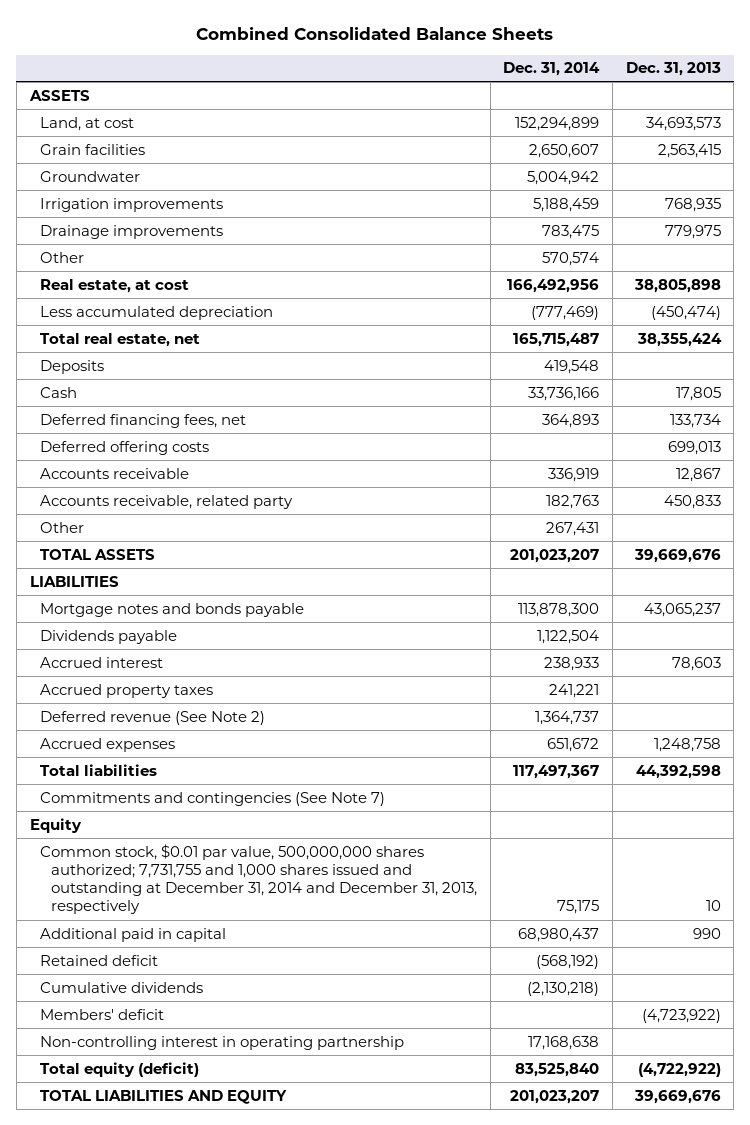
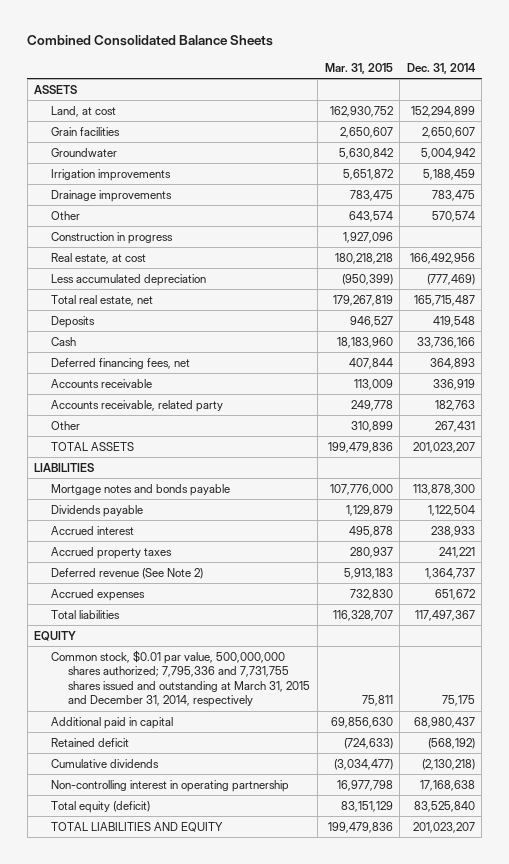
[625,62,721,77] Dec. 31, 2013 -> none
none -> [324,62,393,74] Mar. 31, 2015
none -> [51,231,174,244] Construction in progress
[40,440,210,455] Deferred offering costs -> none
[40,791,386,806] Commitments and contingencies (See Note 7) -> none
[29,817,82,833] Equity -> [34,630,77,641] EQUITY
[40,843,477,915] Common stock, $0.01 par value, 500,000,000 shares authorized; 7,731,755 and 1,000 shares issued and outstanding at December 31, 2014 and December 31, 2013, respectively -> [51,649,311,708] Common stock, $0.01 par value, 500,000,000 shares authorized; 7,795,336 and 7,731,755 shares issued and outstanding at March 31, 2015 and December 31, 2014, respectively
[40,1008,165,1020] Members' deficit -> none

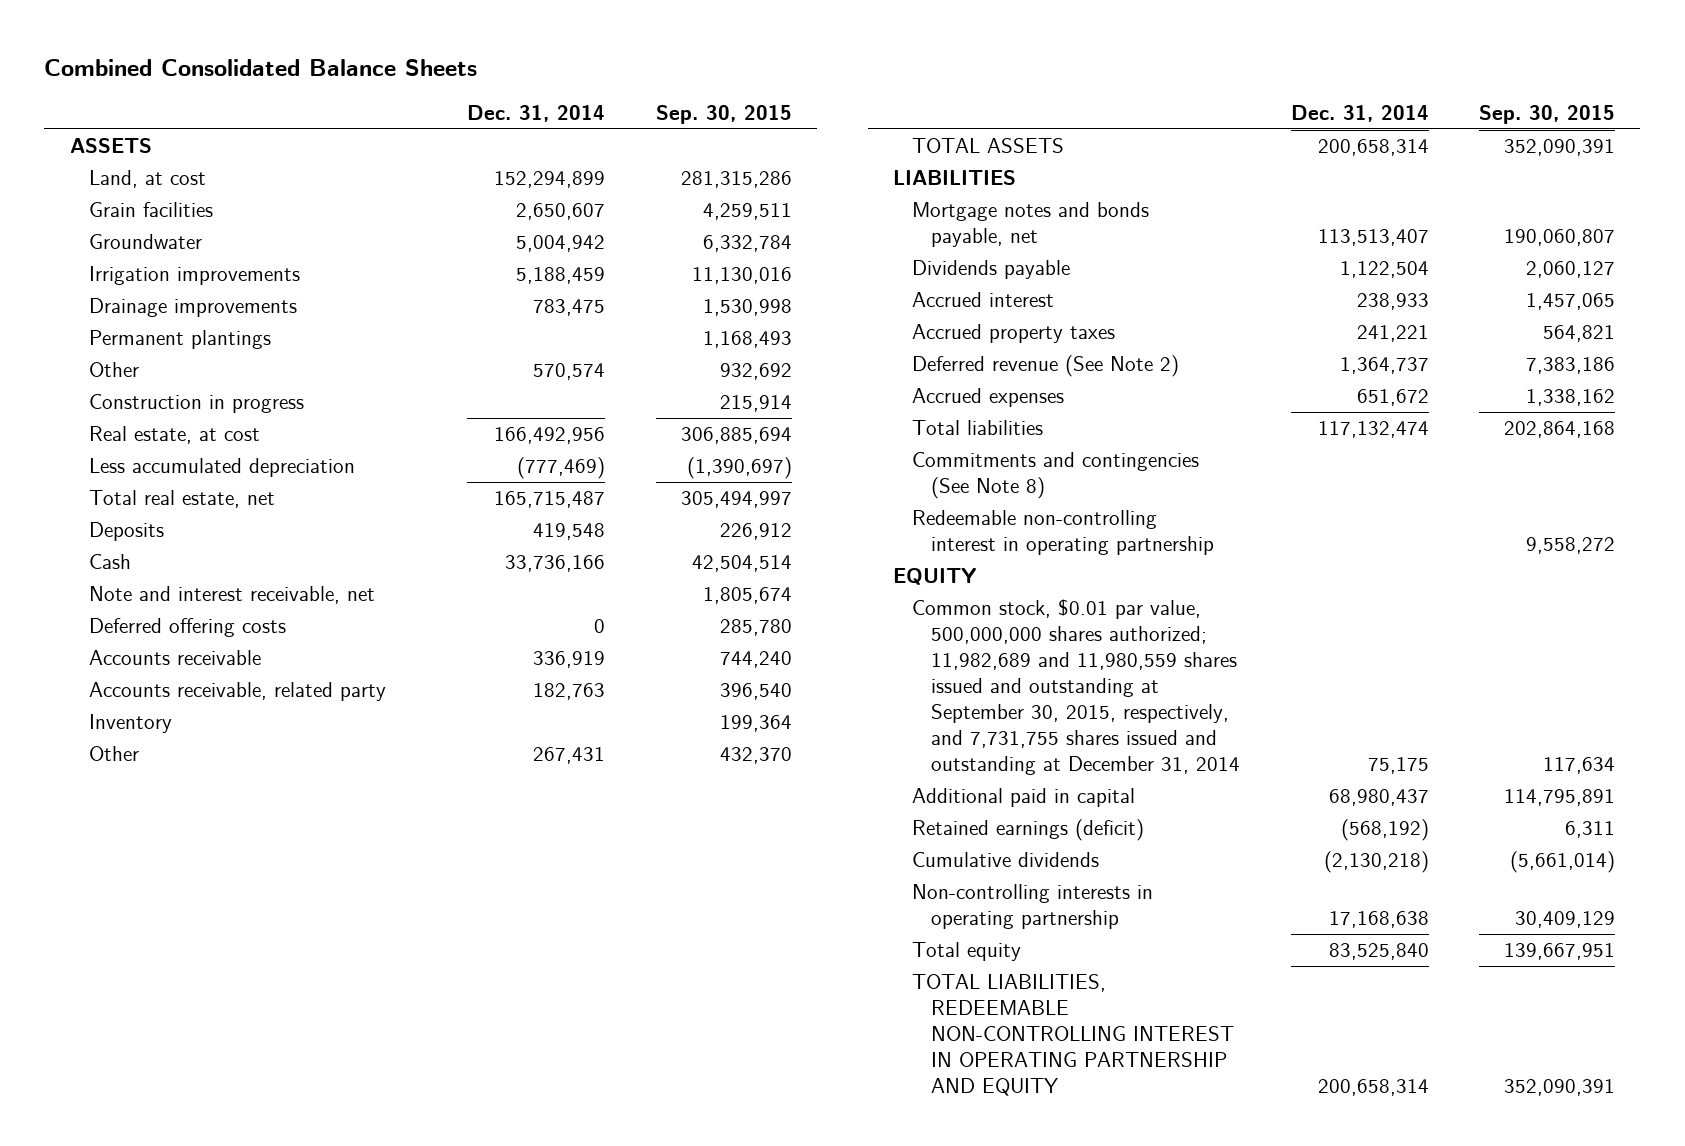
[324,62,393,74] Mar. 31, 2015 -> none
none -> [655,104,792,124] Sep. 30, 2015
none -> [88,330,271,350] Permanent plantings
[51,357,191,369] Deferred financing fees, net -> none
none -> [88,586,375,605] Note and interest receivable, net
none -> [88,618,286,638] Deferred offering costs
none -> [88,714,172,734] Inventory
[412,441,475,453] 201,023,207 -> [1317,139,1429,157] 200,658,314
[51,483,231,496] Mortgage notes and bonds payable -> [912,202,1150,248] Mortgage notes and bonds payable, net
[412,483,475,495] 113,878,300 -> [1317,229,1429,247] 113,513,407
[414,609,475,621] 117,497,367 -> [1317,421,1429,439] 117,132,474
none -> [912,452,1200,500] Commitments and contingencies (See Note 8)
none -> [912,510,1215,556] Redeemable non-controlling interest in operating partnership
[51,649,311,708] Common stock, $0.01 par value, 500,000,000 shares authorized; 7,795,336 and 7,731,755 shares issued and outstanding at March 31, 2015 and December 31, 2014, respectively -> [912,599,1241,775] Common stock, $0.01 par value, 500,000,000 shares authorized; 11,982,689 and 11,980,559 shares issued and outstanding at September 30, 2015, respectively, and 7,731,755 shares issued and outstanding at December 31, 2014
[51,737,130,747] Retained deficit -> [912,819,1145,842] Retained earnings (deficit)
[51,779,290,792] Non-controlling interest in operating partnership -> [912,884,1154,930] Non-controlling interests in operating partnership
[51,800,151,813] Total equity (deficit) -> [912,942,1022,962] Total equity
[51,821,224,832] TOTAL LIABILITIES AND EQUITY -> [912,974,1235,1096] TOTAL LIABILITIES, REDEEMABLE NON-CONTROLLING INTEREST IN OPERATING PARTNERSHIP AND EQUITY
[412,821,475,833] 201,023,207 -> [1317,1078,1429,1096] 200,658,314

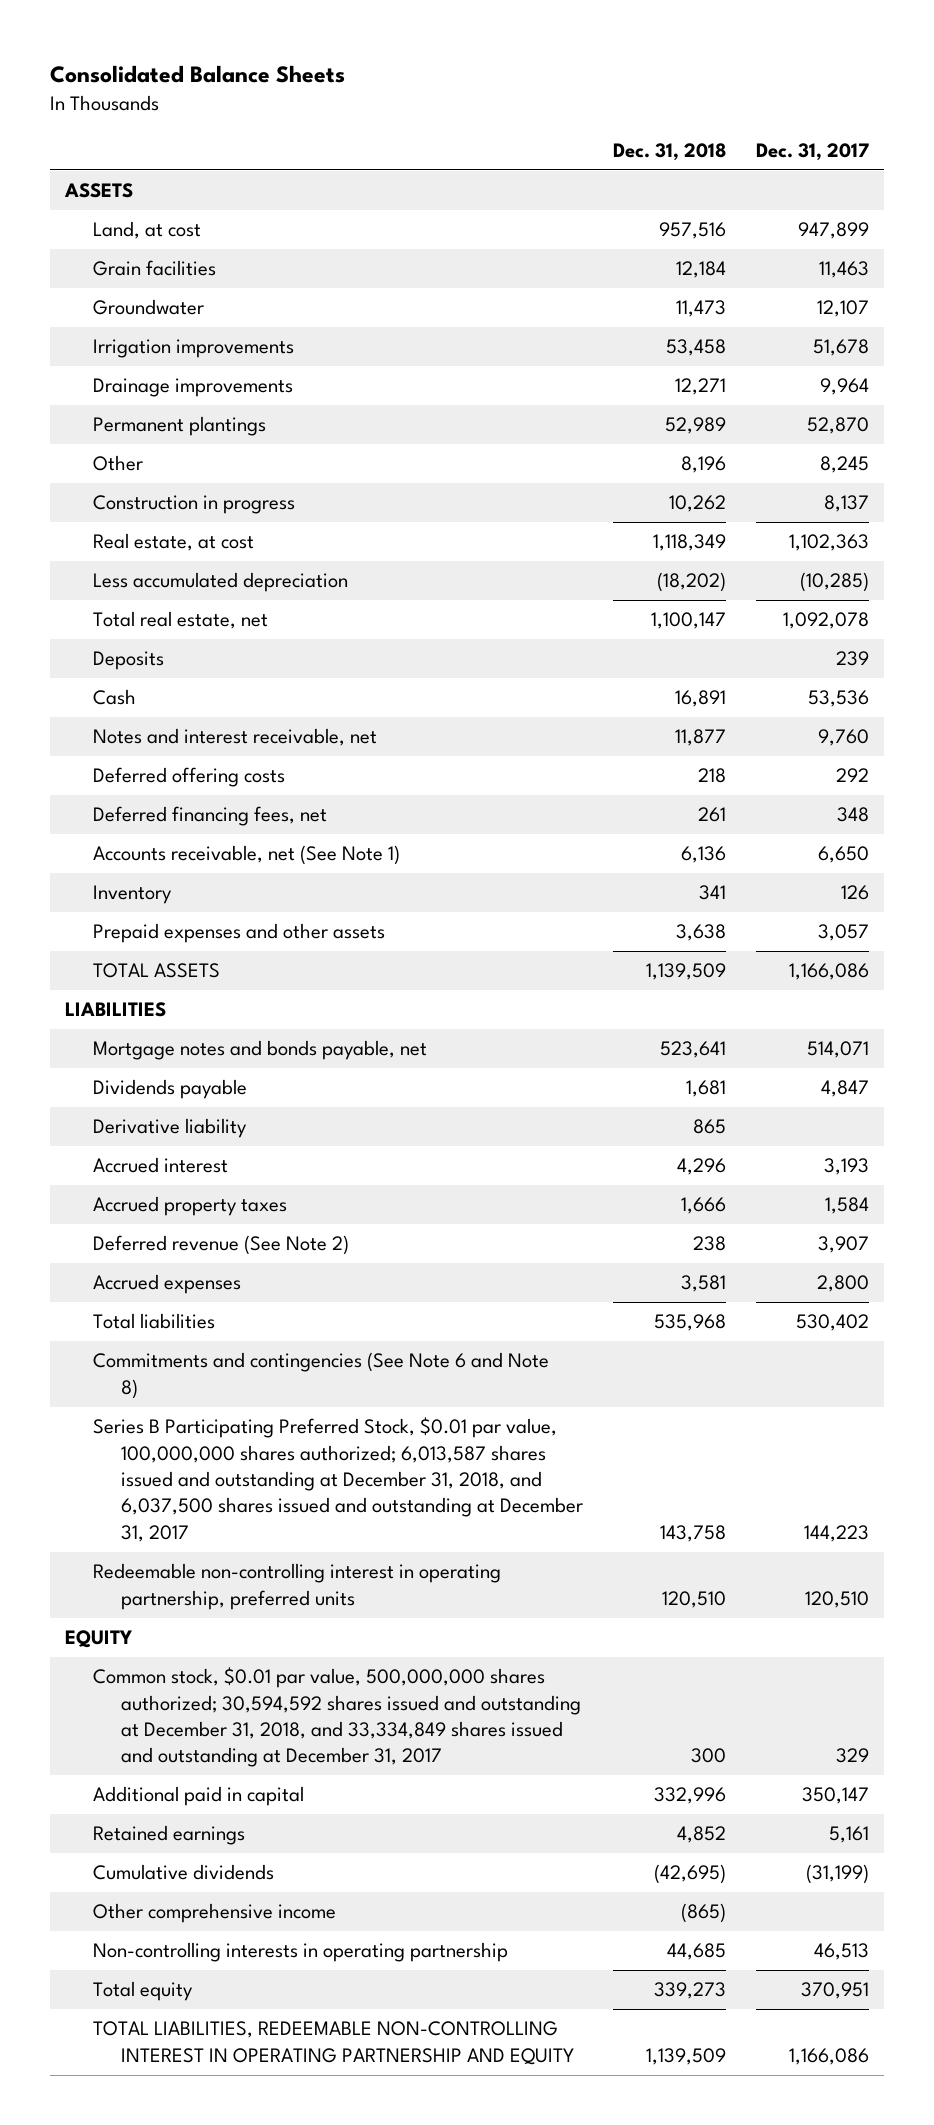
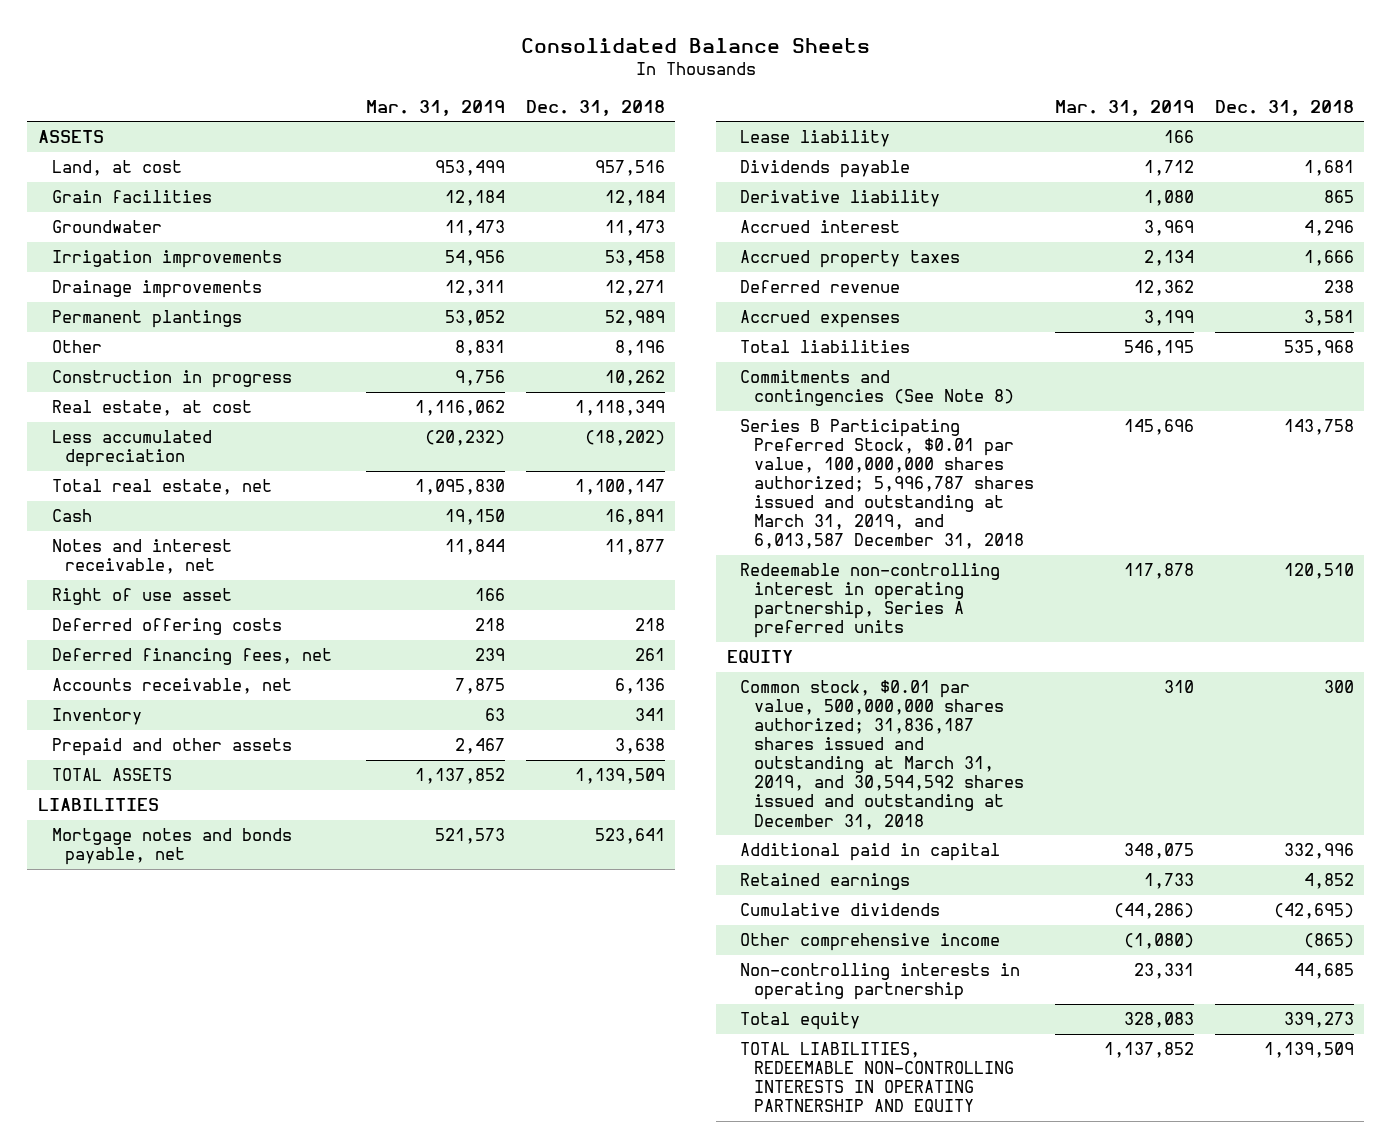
[756,143,870,162] Dec. 31, 2017 -> none
none -> [366,99,506,116] Mar. 31, 2019
[93,651,165,671] Deposits -> none
none -> [51,588,232,606] Right of use asset
[93,845,401,866] Accounts receivable, net (See Note 1) -> [51,678,292,695] Accounts receivable, net
[93,923,386,944] Prepaid expenses and other assets -> [51,738,292,757] Prepaid and other assets
none -> [740,130,891,148] Lease liability
[93,1235,350,1256] Deferred revenue (See Note 2) -> [740,280,901,294] Deferred revenue
[93,1352,550,1399] Commitments and contingencies (See Note 6 and Note 8) -> [740,370,1015,407] Commitments and contingencies (See Note 8)
[93,1417,583,1542] Series B Participating Preferred Stock, $0.01 par value, 100,000,000 shares authorized; 6,013,587 shares issued and outstanding at December 31, 2018, and 6,037,500 shares issued and outstanding at December 31, 2017 -> [740,419,1035,550] Series B Participating Preferred Stock, $0.01 par value, 100,000,000 shares authorized; 5,996,787 shares issued and outstanding at March 31, 2019, and 6,013,587 December 31, 2018
[93,1563,502,1610] Redeemable non-controlling interest in operating partnership, preferred units -> [740,563,1001,639] Redeemable non-controlling interest in operating partnership, Series A preferred units
[93,1667,581,1768] Common stock, $0.01 par value, 500,000,000 shares authorized; 30,594,592 shares issued and outstanding at December 31, 2018, and 33,334,849 shares issued and outstanding at December 31, 2017 -> [740,680,1025,830] Common stock, $0.01 par value, 500,000,000 shares authorized; 31,836,187 shares issued and outstanding at March 31, 2019, and 30,594,592 shares issued and outstanding at December 31, 2018
[93,2021,574,2065] TOTAL LIABILITIES, REDEEMABLE NON-CONTROLLING INTEREST IN OPERATING PARTNERSHIP AND EQUITY -> [740,1042,1015,1113] TOTAL LIABILITIES, REDEEMABLE NON-CONTROLLING INTERESTS IN OPERATING PARTNERSHIP AND EQUITY

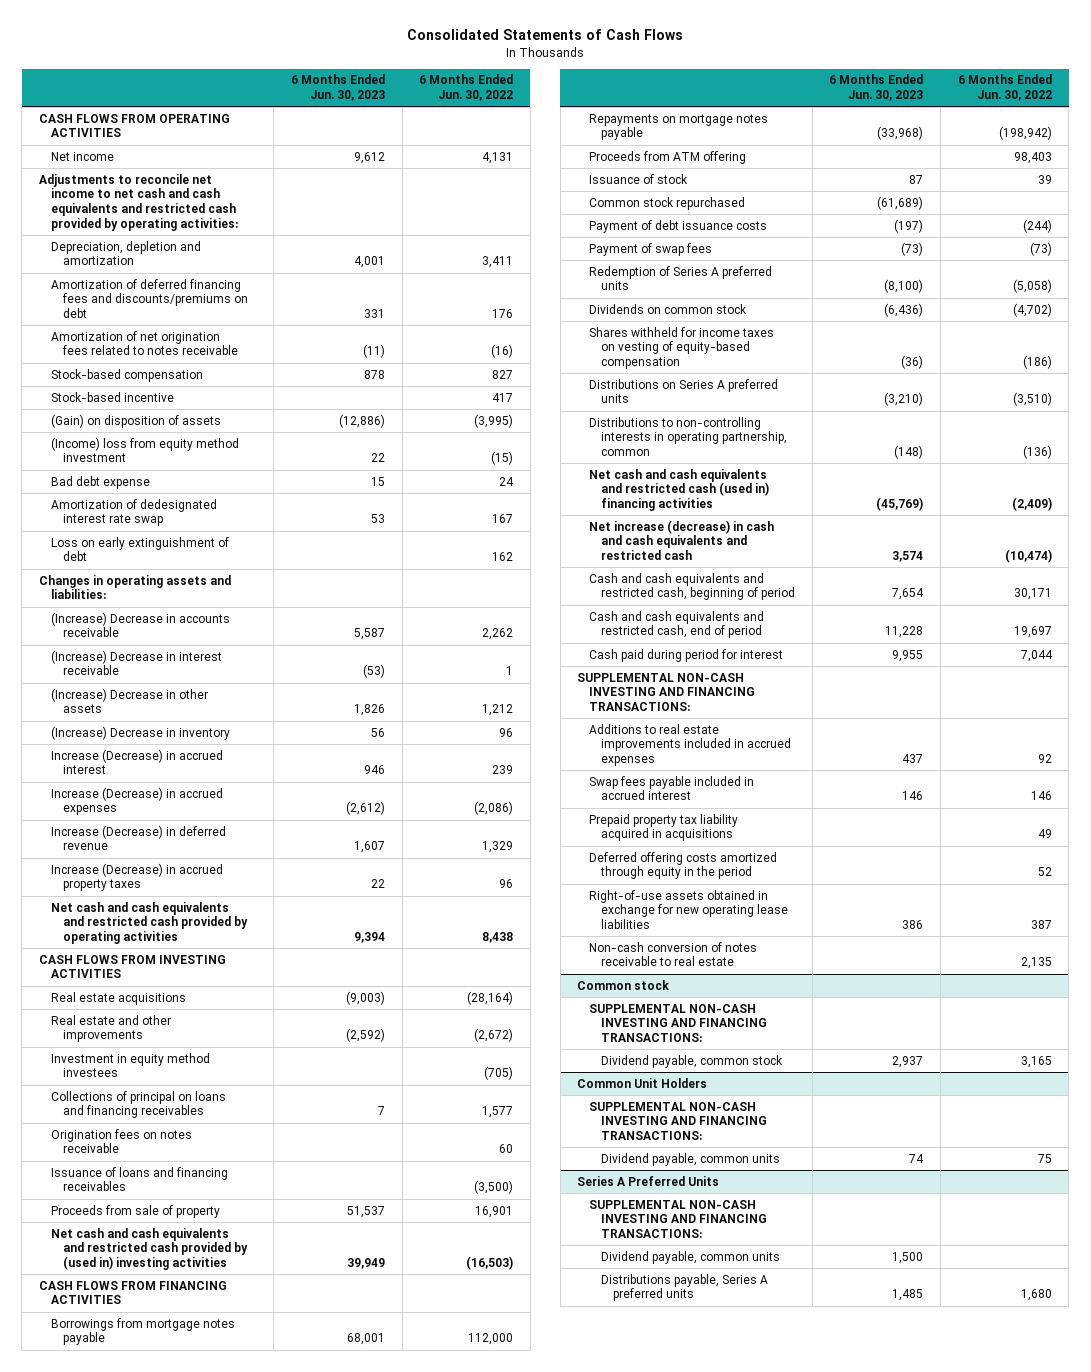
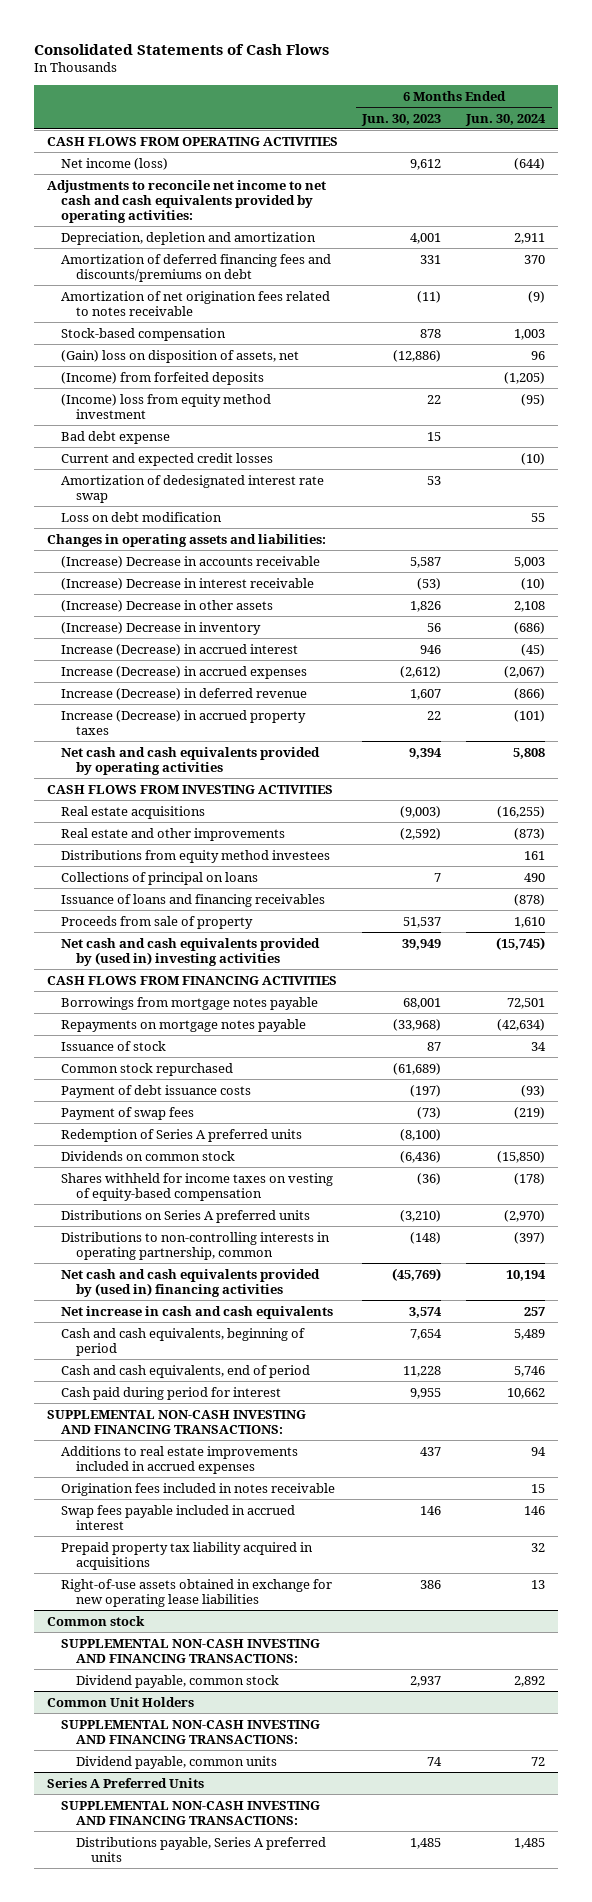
[419,74,514,101] 6 Months Ended Jun. 30, 2022 -> none
none -> [465,113,547,126] Jun. 30, 2024
[50,151,114,161] Net income -> [61,157,169,170] Net income (loss)
[38,173,238,231] Adjustments to reconcile net income to net cash and cash equivalents and restricted cash provided by operating activities: -> [46,179,326,223] Adjustments to reconcile net income to net cash and cash equivalents provided by operating activities:
[50,391,174,402] Stock-based incentive -> none
[50,413,221,428] (Gain) on disposition of assets -> [61,349,300,363] (Gain) loss on disposition of assets, net
none -> [61,371,265,385] (Income) from forfeited deposits
none -> [61,452,274,466] Current and expected credit losses
[50,536,229,562] Loss on early extinguishment of debt -> none
none -> [61,511,223,522] Loss on debt modification
[50,901,248,945] Net cash and cash equivalents and restricted cash provided by operating activities -> [61,746,321,775] Net cash and cash equivalents provided by operating activities
[50,1052,210,1078] Investment in equity method investees -> none
[50,1128,192,1154] Origination fees on notes receivable -> none
none -> [61,849,331,863] Distributions from equity method investees
[50,1090,226,1119] Collections of principal on loans and financing receivables -> [61,871,259,885] Collections of principal on loans
[50,1227,248,1271] Net cash and cash equivalents and restricted cash provided by (used in) investing activities -> [61,937,321,966] Net cash and cash equivalents provided by (used in) investing activities
[589,150,747,164] Proceeds from ATM offering -> none
[589,468,769,512] Net cash and cash equivalents and restricted cash (used in) financing activities -> [61,1268,321,1297] Net cash and cash equivalents provided by (used in) financing activities
[589,519,775,561] Net increase (decrease) in cash and cash equivalents and restricted cash -> [61,1305,334,1319] Net increase in cash and cash equivalents
[589,572,795,601] Cash and cash equivalents and restricted cash, beginning of period -> [61,1327,306,1356] Cash and cash equivalents, beginning of period
[589,610,765,639] Cash and cash equivalents and restricted cash, end of period -> [61,1364,311,1378] Cash and cash equivalents, end of period
none -> [61,1482,336,1496] Origination fees included in notes receivable
[589,851,778,880] Deferred offering costs amortized through equity in the period -> none
[589,941,758,967] Non-cash conversion of notes receivable to real estate -> none
[600,1250,780,1264] Dividend payable, common units -> none

